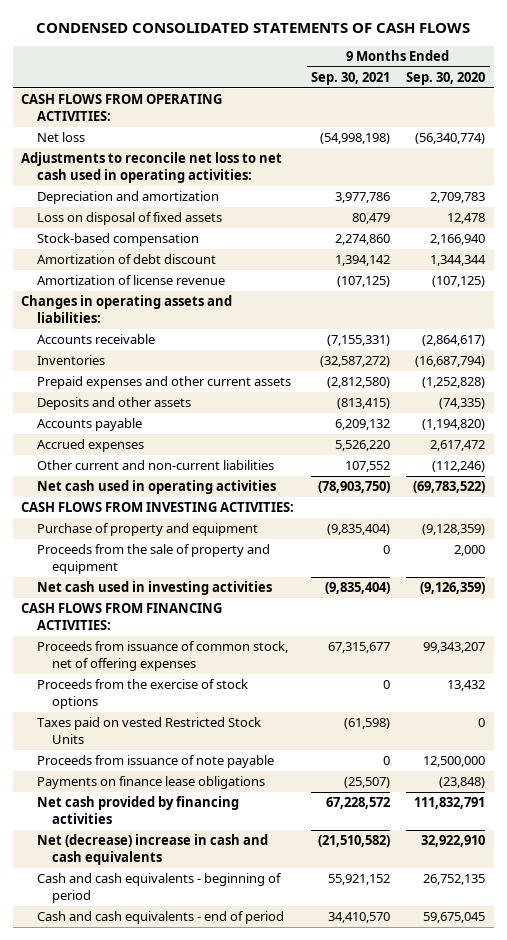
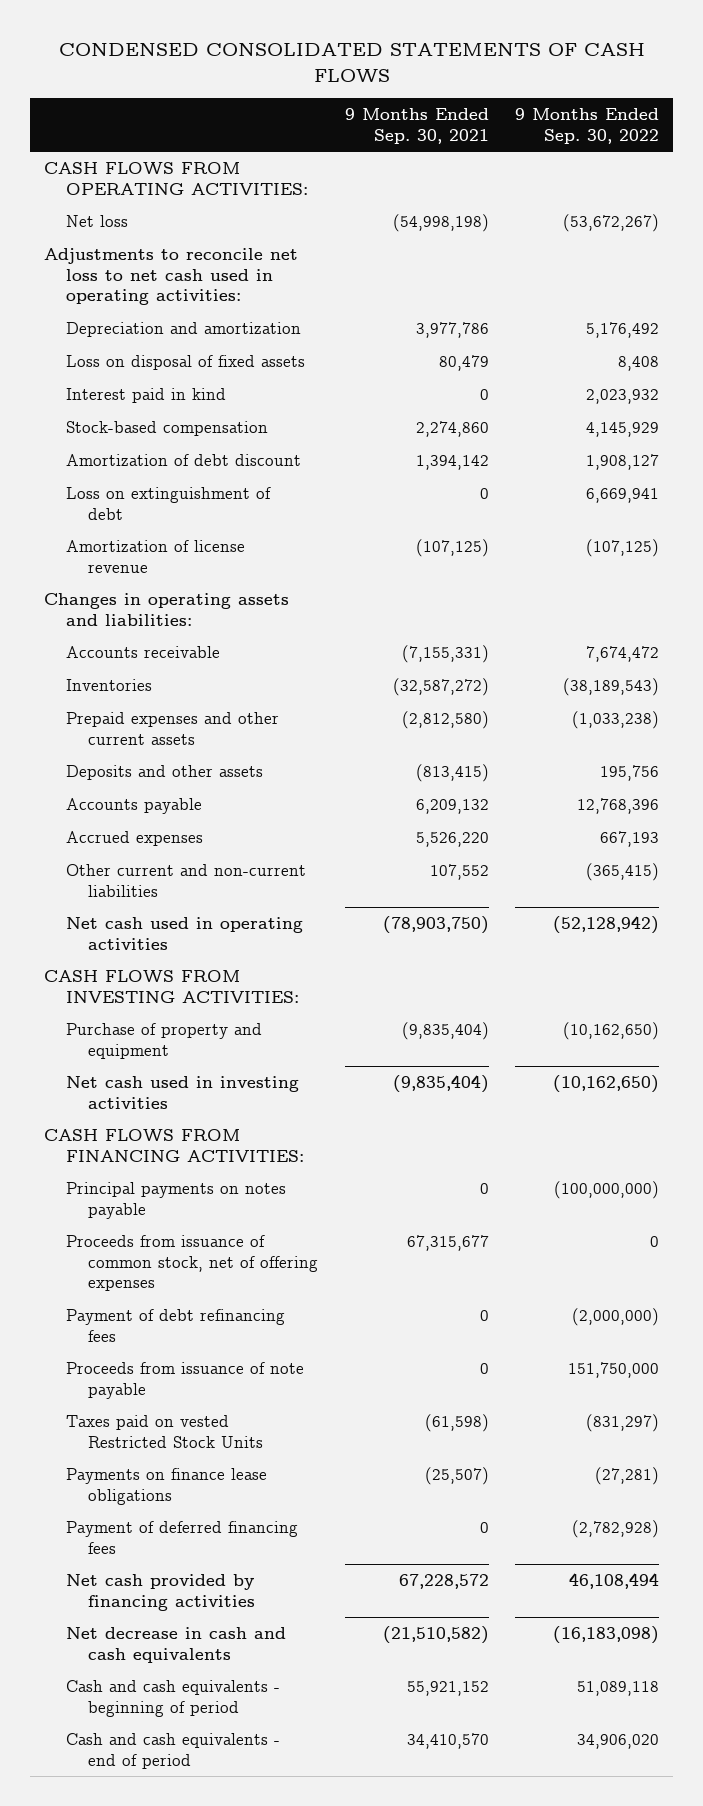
[406,71,486,85] Sep. 30, 2020 -> none
none -> [515,108,660,144] 9 Months Ended Sep. 30, 2022
none -> [66,388,227,404] Interest paid in kind
none -> [66,487,272,520] Loss on extinguishment of debt
[36,544,270,574] Proceeds from the sale of property and equipment -> none
none -> [66,1182,287,1219] Principal payments on notes payable
[36,679,248,709] Proceeds from the exercise of stock options -> none
none -> [66,1309,286,1342] Payment of debt refinancing fees
[36,717,261,744] Taxes paid on vested Restricted Stock Units -> [66,1415,264,1448] Taxes paid on vested Restricted Stock Units
none -> [66,1521,299,1554] Payment of deferred financing fees
[36,834,268,865] Net (decrease) increase in cash and cash equivalents -> [66,1627,287,1663] Net decrease in cash and cash equivalents

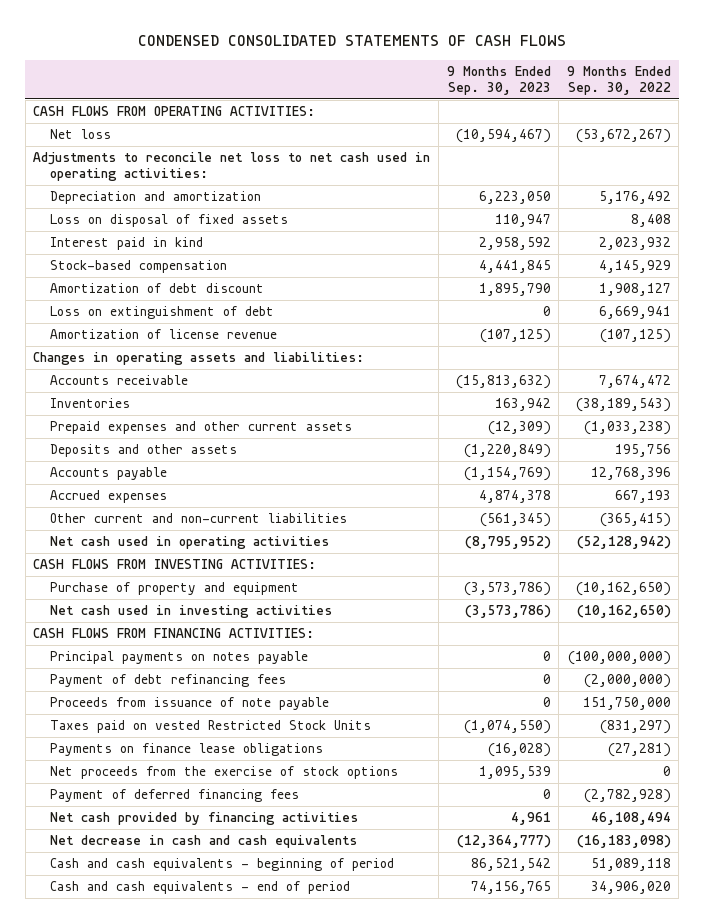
[344,108,489,144] 9 Months Ended Sep. 30, 2021 -> none
none -> [446,65,551,96] 9 Months Ended Sep. 30, 2023
[66,1235,319,1292] Proceeds from issuance of common stock, net of offering expenses -> none
none -> [50,766,399,780] Net proceeds from the exercise of stock options

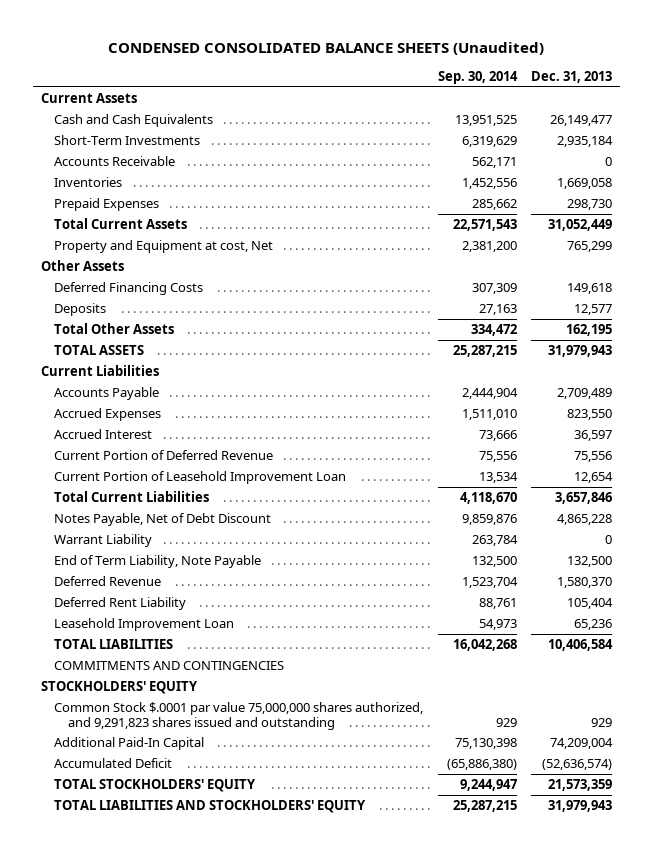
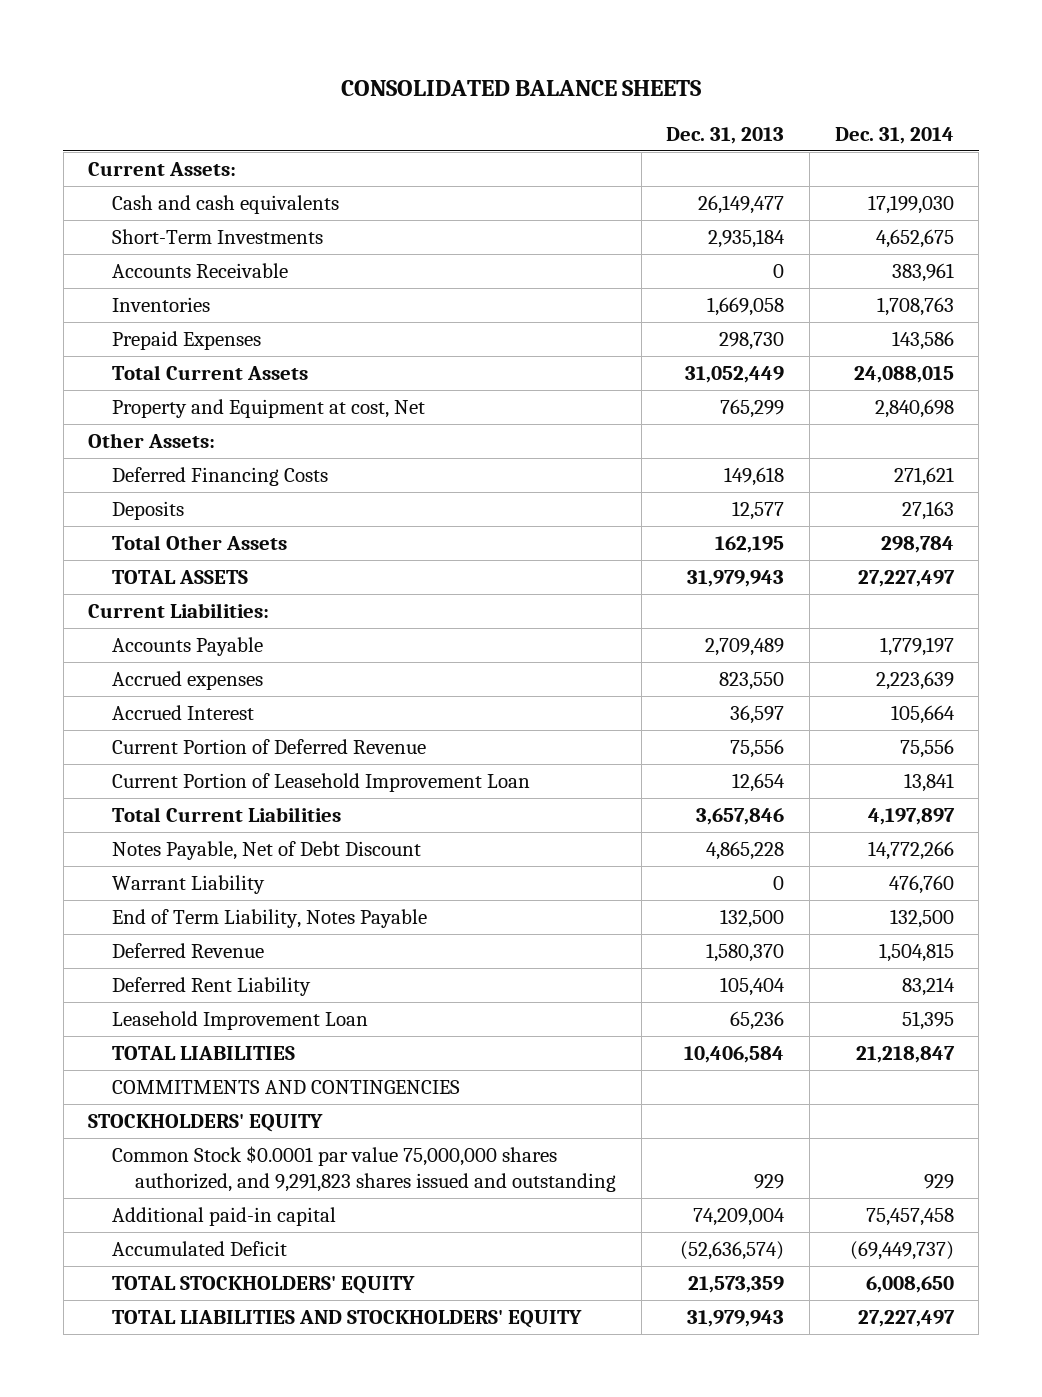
[108,42,545,56] CONDENSED CONSOLIDATED BALANCE SHEETS (Unaudited) -> [340,79,701,96] CONSOLIDATED BALANCE SHEETS
[437,71,518,85] Sep. 30, 2014 -> none
none -> [834,126,954,144] Dec. 31, 2014
[40,92,137,103] Current Assets -> [88,162,237,177] Current Assets:
[54,113,214,127] Cash and Cash Equivalents -> [111,195,339,215] Cash and cash equivalents
[40,259,124,271] Other Assets -> [88,433,216,449] Other Assets:
[40,364,159,376] Current Liabilities -> [88,603,270,619] Current Liabilities:
[54,407,162,421] Accrued Expenses -> [111,671,263,691] Accrued expenses
[54,554,262,568] End of Term Liability, Note Payable -> [111,909,427,929] End of Term Liability, Notes Payable
[54,701,424,730] Common Stock $.0001 par value 75,000,000 shares authorized, and 9,291,823 shares issued and outstanding -> [111,1146,616,1192] Common Stock $0.0001 par value 75,000,000 shares authorized, and 9,291,823 shares issued and outstanding
[54,736,205,750] Additional Paid-In Capital -> [111,1207,336,1227] Additional paid-in capital

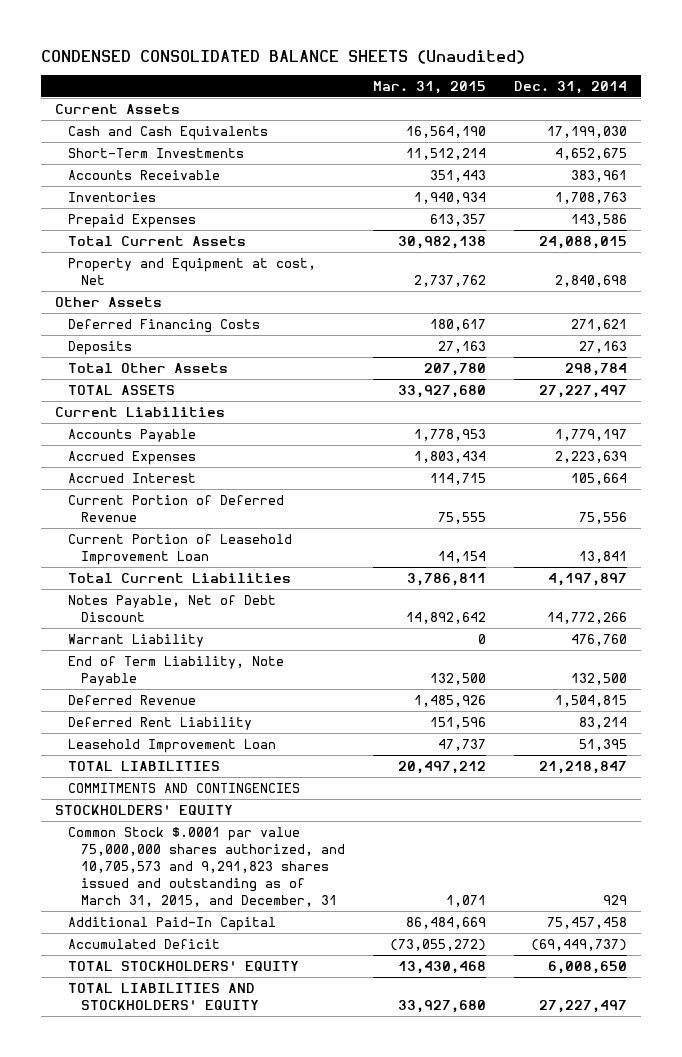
[340,79,701,96] CONSOLIDATED BALANCE SHEETS -> [41,49,526,64] CONDENSED CONSOLIDATED BALANCE SHEETS (Unaudited)
[666,126,785,144] Dec. 31, 2013 -> none
none -> [372,80,486,94] Mar. 31, 2015
[88,162,237,177] Current Assets: -> [55,104,181,115] Current Assets
[111,195,339,215] Cash and cash equivalents -> [67,126,268,141] Cash and Cash Equivalents
[88,433,216,449] Other Assets: -> [55,297,163,308] Other Assets
[88,603,270,619] Current Liabilities: -> [55,407,226,418] Current Liabilities
[111,671,263,691] Accrued expenses -> [67,451,196,466] Accrued Expenses
[111,909,427,929] End of Term Liability, Notes Payable -> [67,656,284,687] End of Term Liability, Note Payable
[111,1146,616,1192] Common Stock $0.0001 par value 75,000,000 shares authorized, and 9,291,823 shares issued and outstanding -> [67,827,345,907] Common Stock $.0001 par value 75,000,000 shares authorized, and 10,705,573 and 9,291,823 shares issued and outstanding as of March 31, 2015, and December, 31
[111,1207,336,1227] Additional paid-in capital -> [67,917,276,932] Additional Paid-In Capital

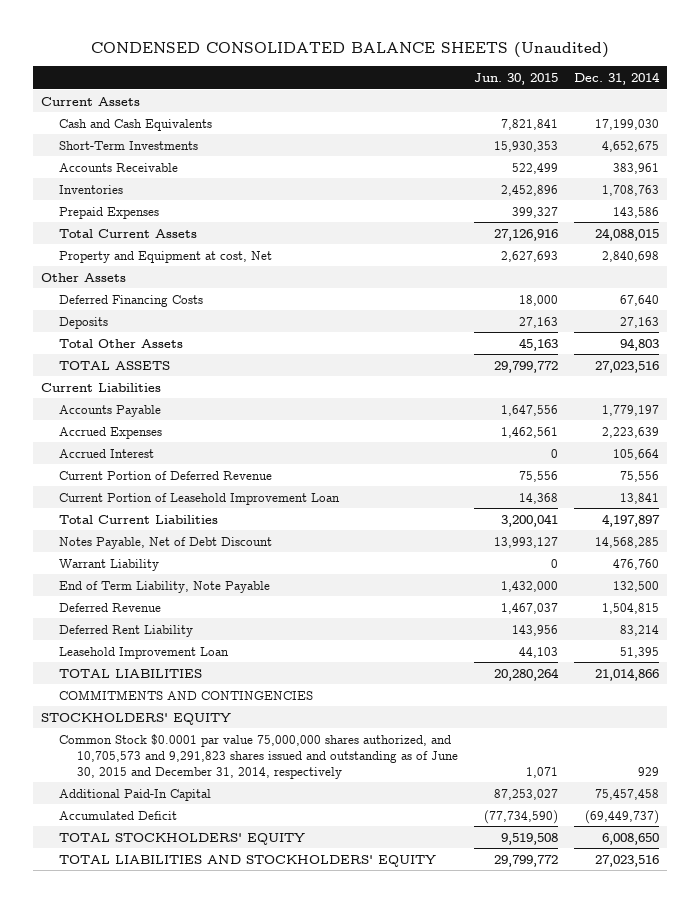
[372,80,486,94] Mar. 31, 2015 -> none
none -> [473,73,558,86] Jun. 30, 2015
[571,319,628,332] 271,621 -> [620,294,660,306] 67,640
[565,363,628,377] 298,784 -> [620,337,660,351] 94,803
[539,385,628,399] 27,227,497 -> [595,360,660,373] 27,023,516
[547,612,628,625] 14,772,266 -> [595,536,660,548] 14,568,285
[539,761,628,775] 21,218,847 -> [595,667,660,681] 21,014,866
[67,827,345,907] Common Stock $.0001 par value 75,000,000 shares authorized, and 10,705,573 and 9,291,823 shares issued and outstanding as of March 31, 2015, and December, 31 -> [58,733,458,779] Common Stock $0.0001 par value 75,000,000 shares authorized, and 10,705,573 and 9,291,823 shares issued and outstanding as of June 30, 2015 and December 31, 2014, respectively
[539,1000,628,1014] 27,227,497 -> [595,854,660,867] 27,023,516

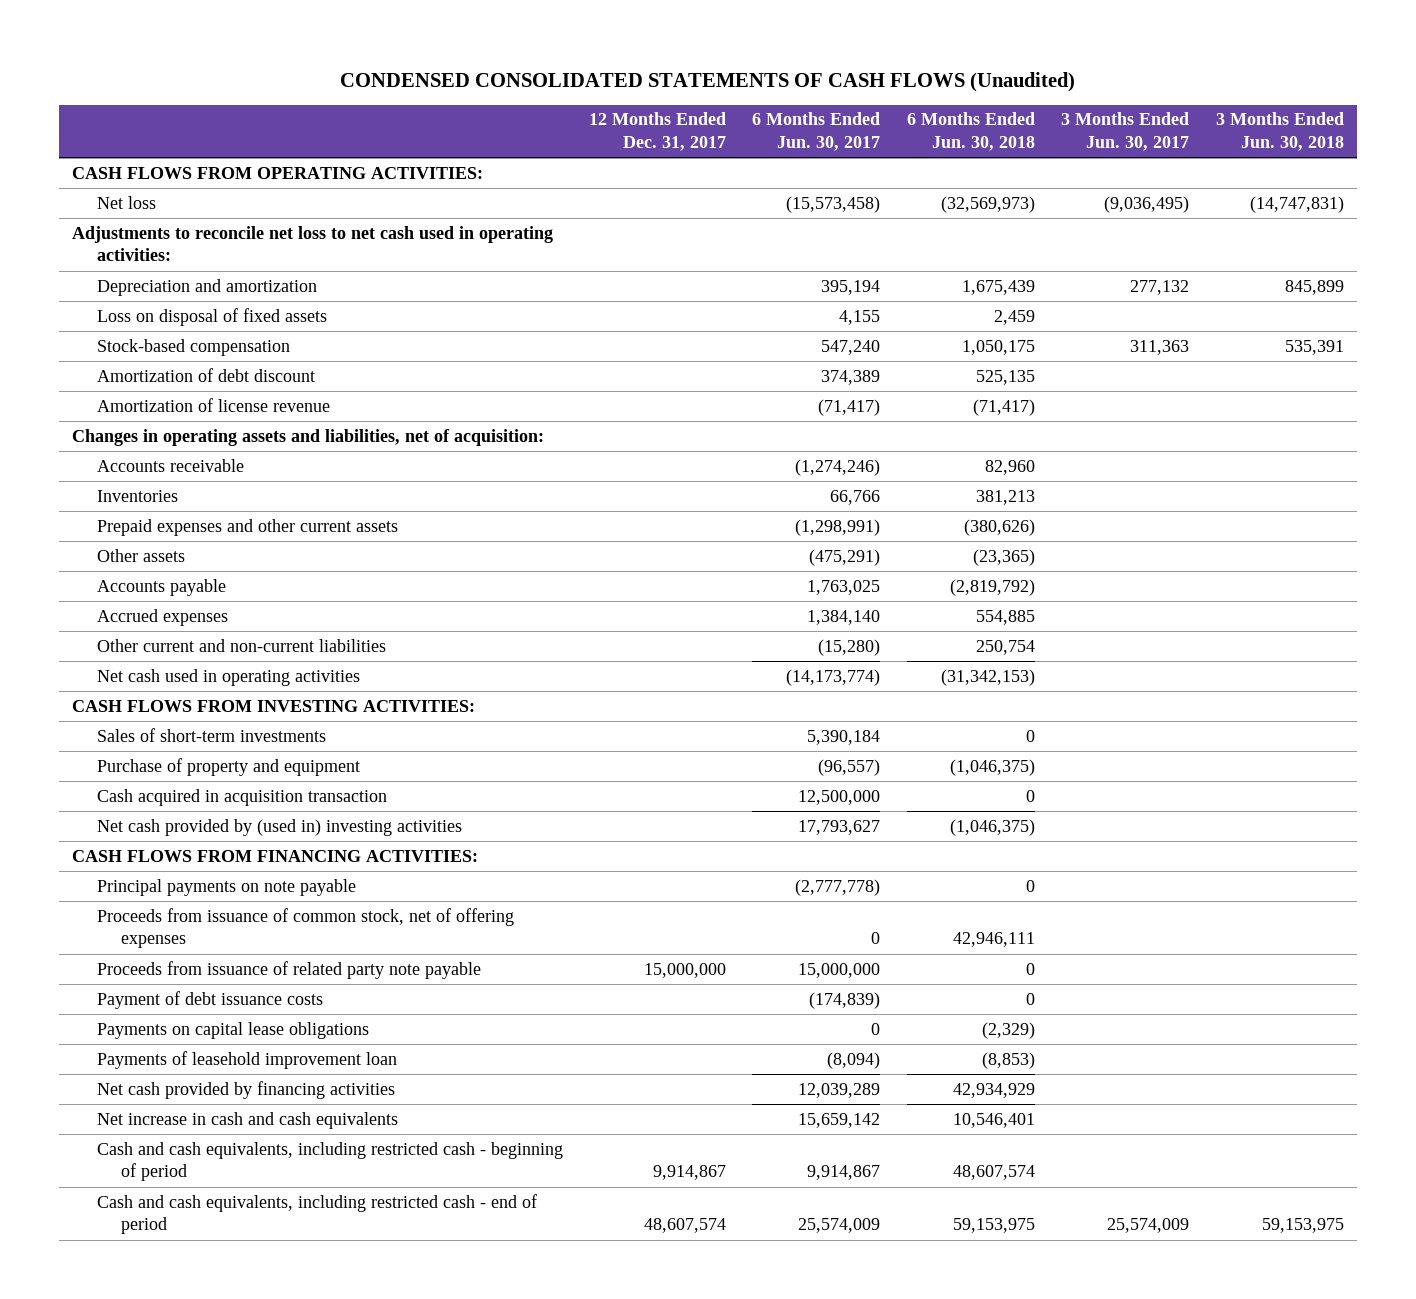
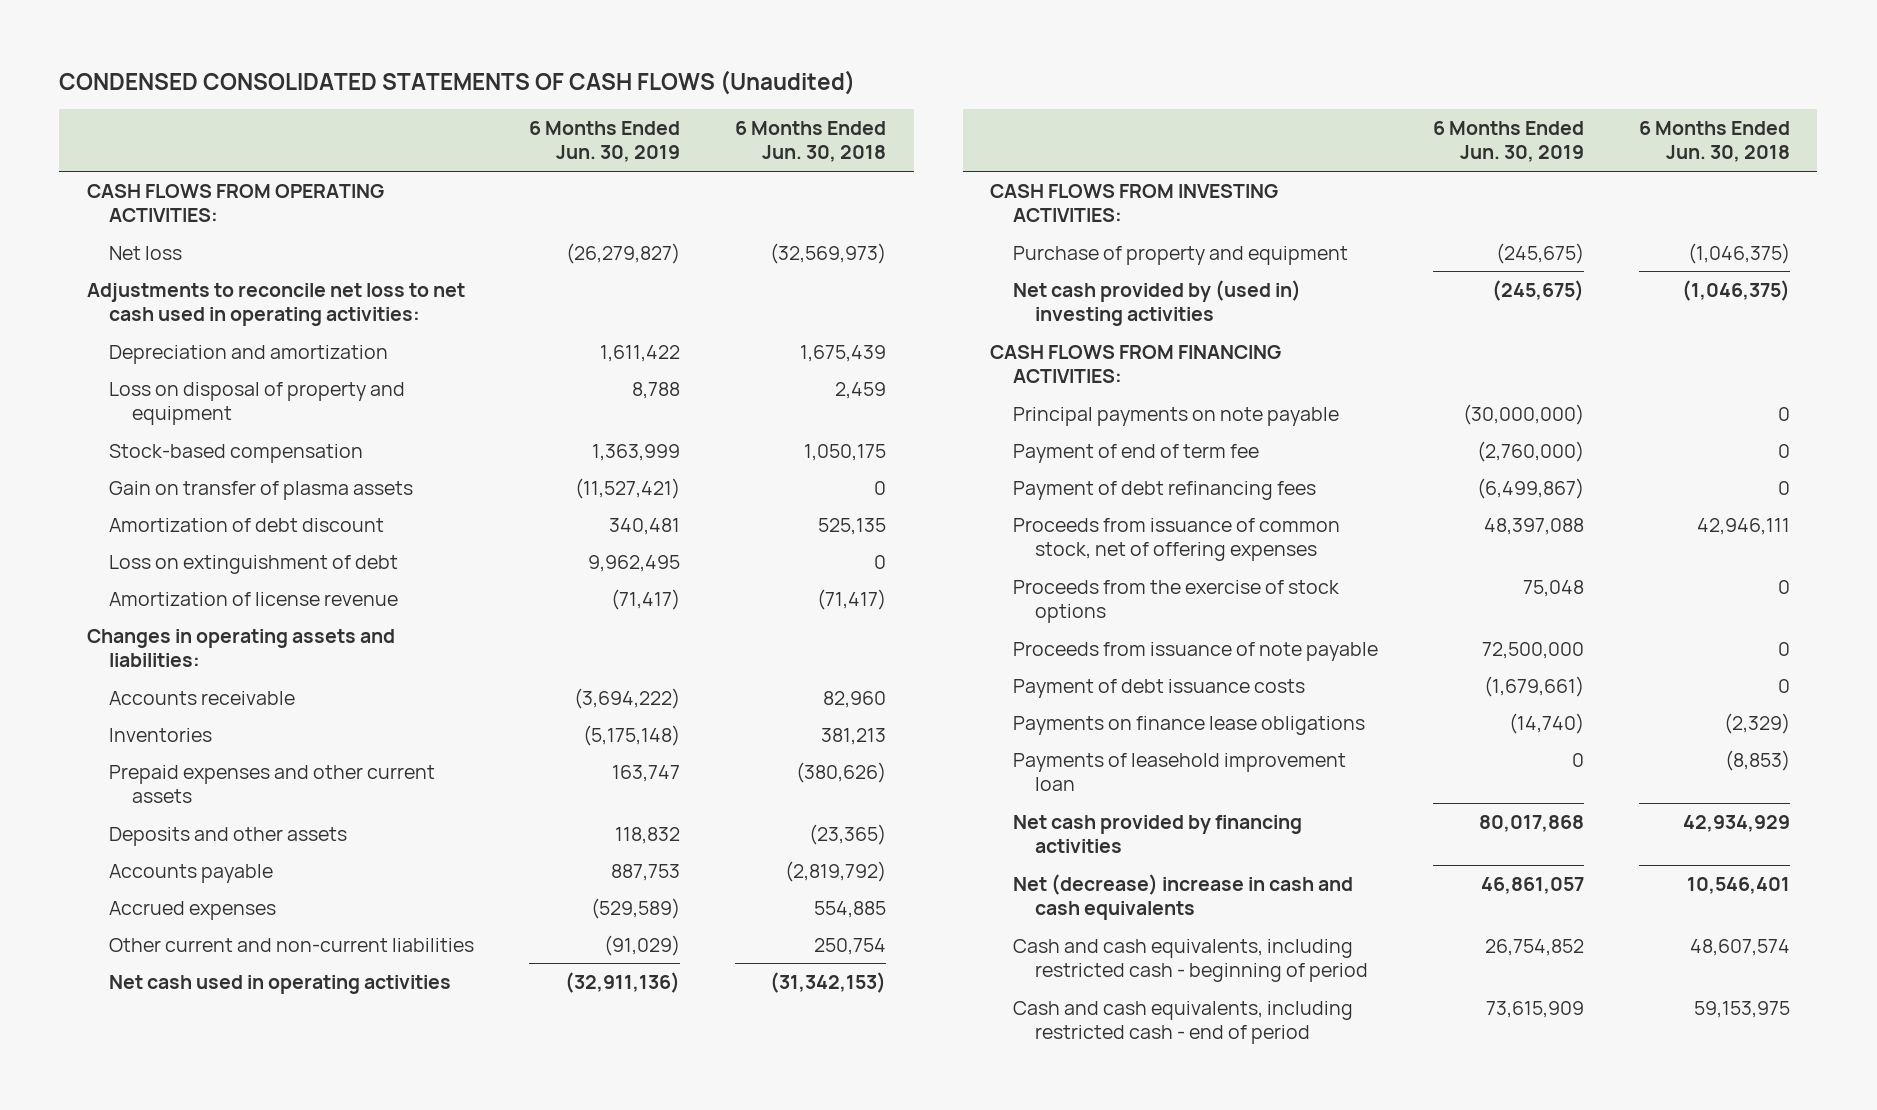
[589,112,727,151] 12 Months Ended Dec. 31, 2017 -> none
[752,112,881,151] 6 Months Ended Jun. 30, 2017 -> none
[1061,112,1190,151] 3 Months Ended Jun. 30, 2017 -> none
[1215,112,1344,151] 3 Months Ended Jun. 30, 2018 -> none
none -> [529,120,681,163] 6 Months Ended Jun. 30, 2019
[96,307,327,326] Loss on disposal of fixed assets -> [109,381,406,426] Loss on disposal of property and equipment
none -> [109,480,414,500] Gain on transfer of plasma assets
none -> [109,554,399,574] Loss on extinguishment of debt
[72,428,545,446] Changes in operating assets and liabilities, net of acquisition: -> [86,628,395,668] Changes in operating assets and liabilities:
[96,548,185,562] Other assets -> [109,826,348,846] Deposits and other assets
[96,727,326,742] Sales of short-term investments -> none
[96,788,387,806] Cash acquired in acquisition transaction -> none
none -> [1012,443,1259,463] Payment of end of term fee
none -> [1012,480,1316,500] Payment of debt refinancing fees
none -> [1012,579,1340,624] Proceeds from the exercise of stock options
[96,960,481,979] Proceeds from issuance of related party note payable -> [1012,641,1378,661] Proceeds from issuance of note payable
[96,1021,369,1039] Payments on capital lease obligations -> [1012,715,1365,735] Payments on finance lease obligations
[96,1111,398,1129] Net increase in cash and cash equivalents -> [1012,873,1353,921] Net (decrease) increase in cash and cash equivalents

